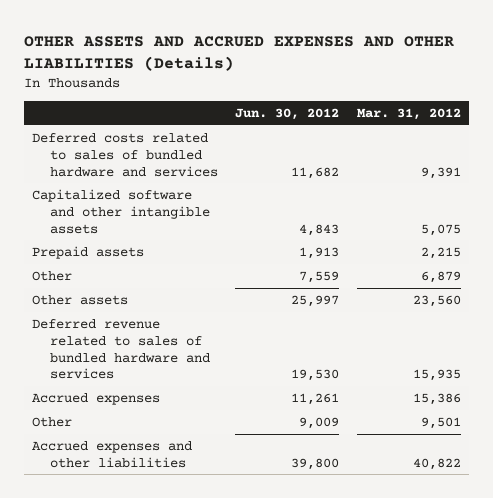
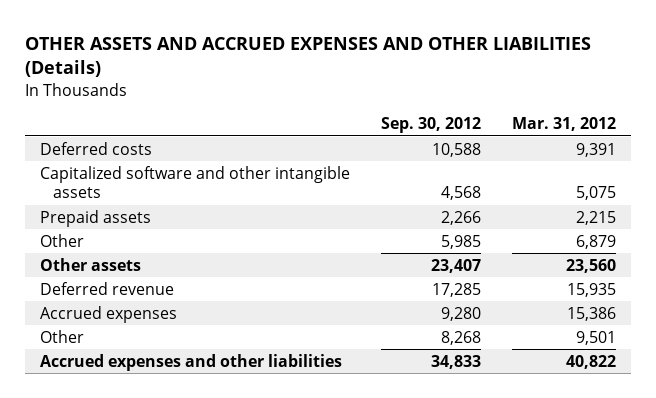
[235,107,340,120] Jun. 30, 2012 -> none
none -> [381,117,482,134] Sep. 30, 2012
[32,132,219,177] Deferred costs related to sales of bundled hardware and services -> [40,141,153,155] Deferred costs
[32,318,211,380] Deferred revenue related to sales of bundled hardware and services -> [40,281,175,295] Deferred revenue

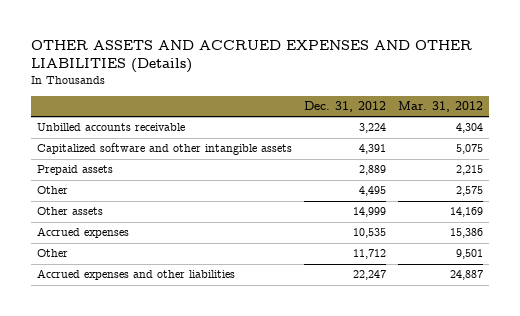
[381,117,482,134] Sep. 30, 2012 -> none
none -> [304,100,387,112] Dec. 31, 2012
[40,141,153,155] Deferred costs -> none
none -> [37,123,186,132] Unbilled accounts receivable
[40,281,175,295] Deferred revenue -> none
[575,234,616,249] 6,879 -> [455,186,483,197] 2,575
[565,258,616,273] 23,560 -> [449,207,483,218] 14,169
[565,354,616,369] 40,822 -> [449,270,483,281] 24,887

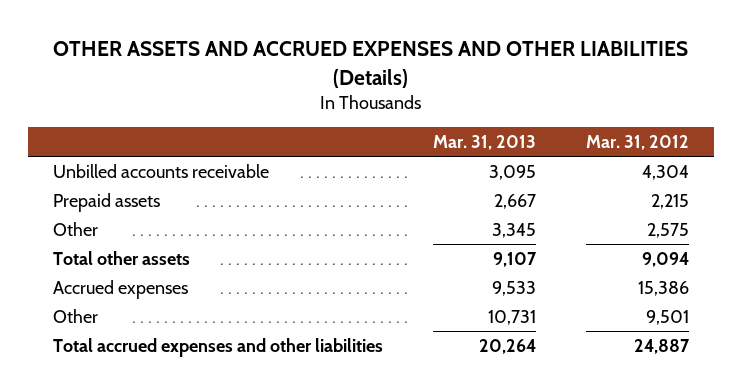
[304,100,387,112] Dec. 31, 2012 -> none
none -> [433,135,537,151] Mar. 31, 2013
[37,143,293,156] Capitalized software and other intangible assets -> none
[37,207,104,216] Other assets -> [53,250,191,265] Total other assets
[449,207,483,218] 14,169 -> [642,251,690,267] 9,094
[37,269,236,281] Accrued expenses and other liabilities -> [53,337,384,357] Total accrued expenses and other liabilities

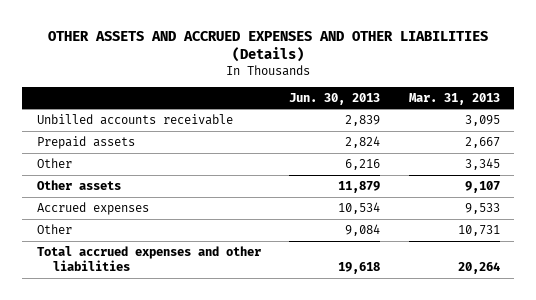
[586,135,690,151] Mar. 31, 2012 -> none
none -> [289,92,381,105] Jun. 30, 2013
[53,250,191,265] Total other assets -> [36,179,121,190] Other assets

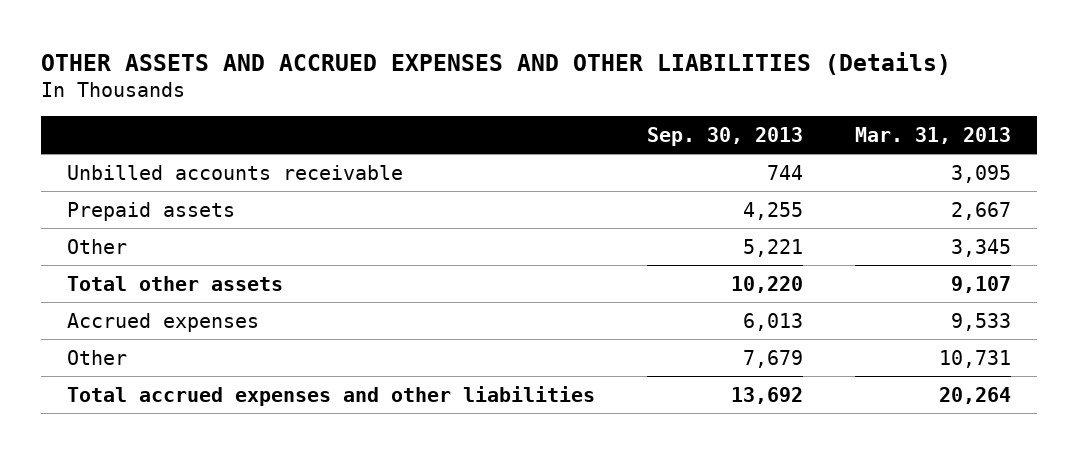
[289,92,381,105] Jun. 30, 2013 -> none
none -> [646,126,803,146] Sep. 30, 2013
[36,179,121,190] Other assets -> [66,275,283,291] Total other assets

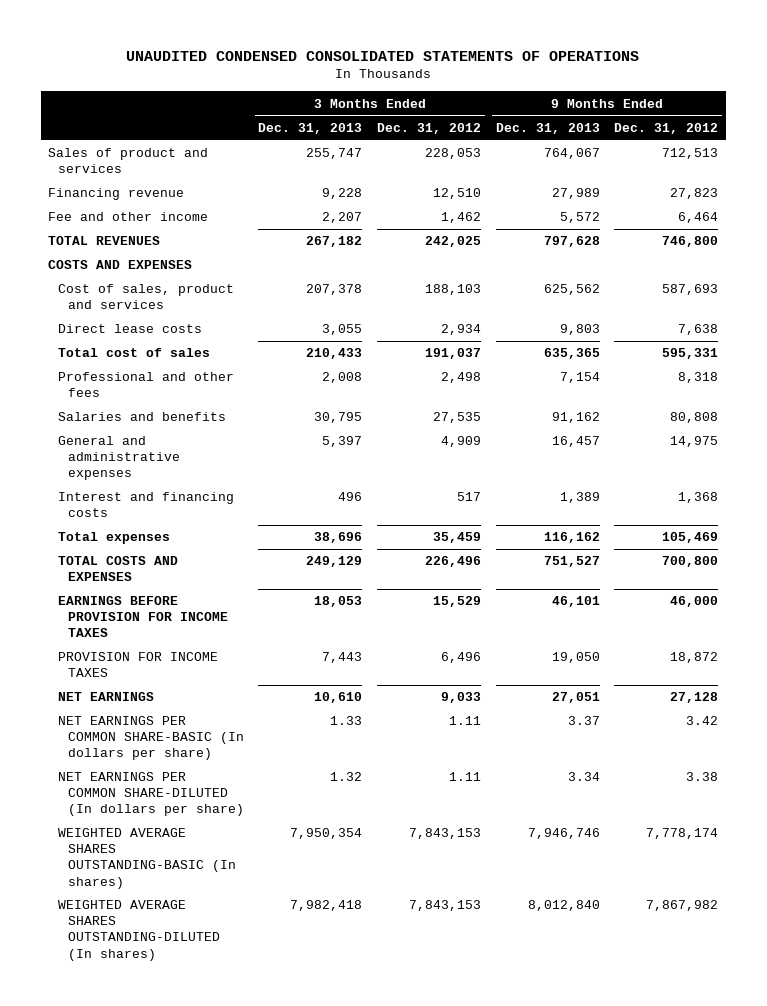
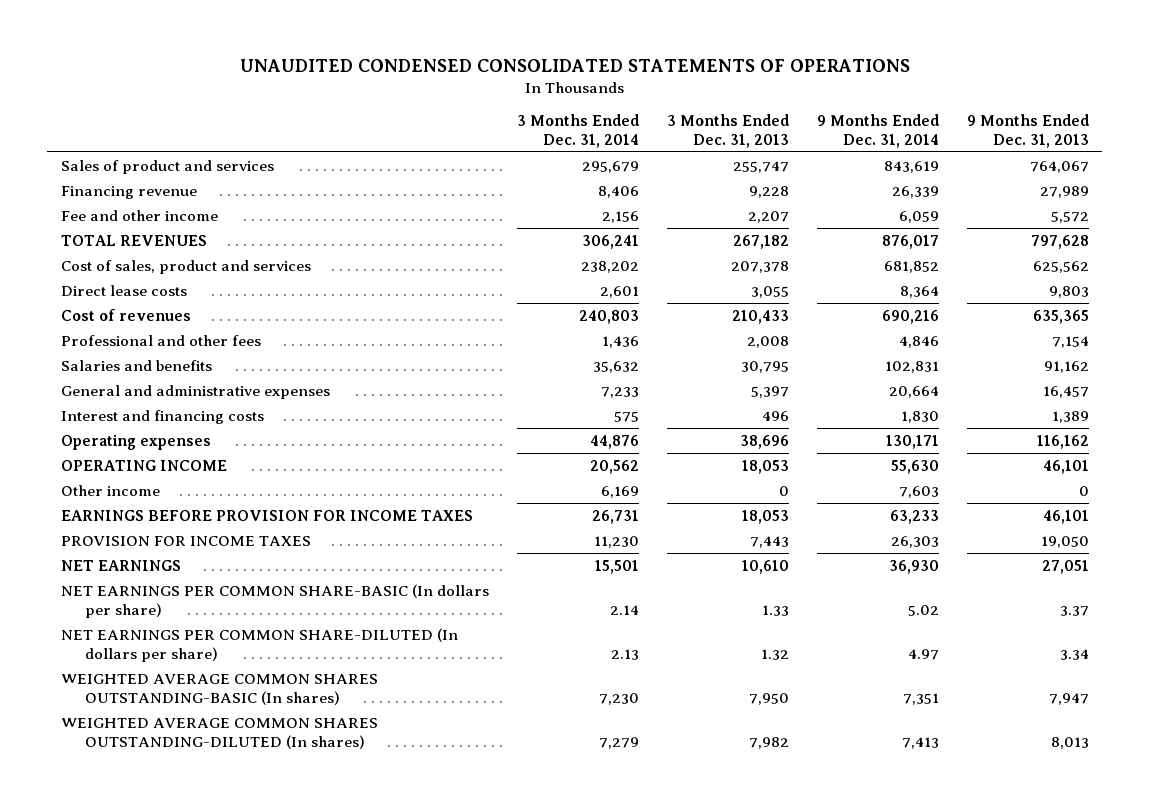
[376,122,481,134] Dec. 31, 2012 -> none
[614,122,719,134] Dec. 31, 2012 -> none
none -> [517,114,640,148] 3 Months Ended Dec. 31, 2014
none -> [816,114,939,148] 9 Months Ended Dec. 31, 2014
[48,260,193,270] COSTS AND EXPENSES -> none
[57,348,210,358] Total cost of sales -> [61,308,192,321] Cost of revenues
[57,556,178,582] TOTAL COSTS AND EXPENSES -> none
[57,532,170,545] Total expenses -> [61,433,212,450] Operating expenses
none -> [61,459,228,471] OPERATING INCOME
none -> [61,484,161,496] Other income
[57,828,236,889] WEIGHTED AVERAGE SHARES OUTSTANDING-BASIC (In shares) -> [61,673,379,705] WEIGHTED AVERAGE COMMON SHARES OUTSTANDING-BASIC (In shares)
[290,828,363,840] 7,950,354 -> [748,692,789,705] 7,950
[527,828,600,840] 7,946,746 -> [1048,692,1089,705] 7,947
[57,900,220,961] WEIGHTED AVERAGE SHARES OUTSTANDING-DILUTED (In shares) -> [61,717,379,749] WEIGHTED AVERAGE COMMON SHARES OUTSTANDING-DILUTED (In shares)
[290,900,363,912] 7,982,418 -> [748,736,789,749] 7,982
[527,900,600,912] 8,012,840 -> [1050,736,1089,749] 8,013

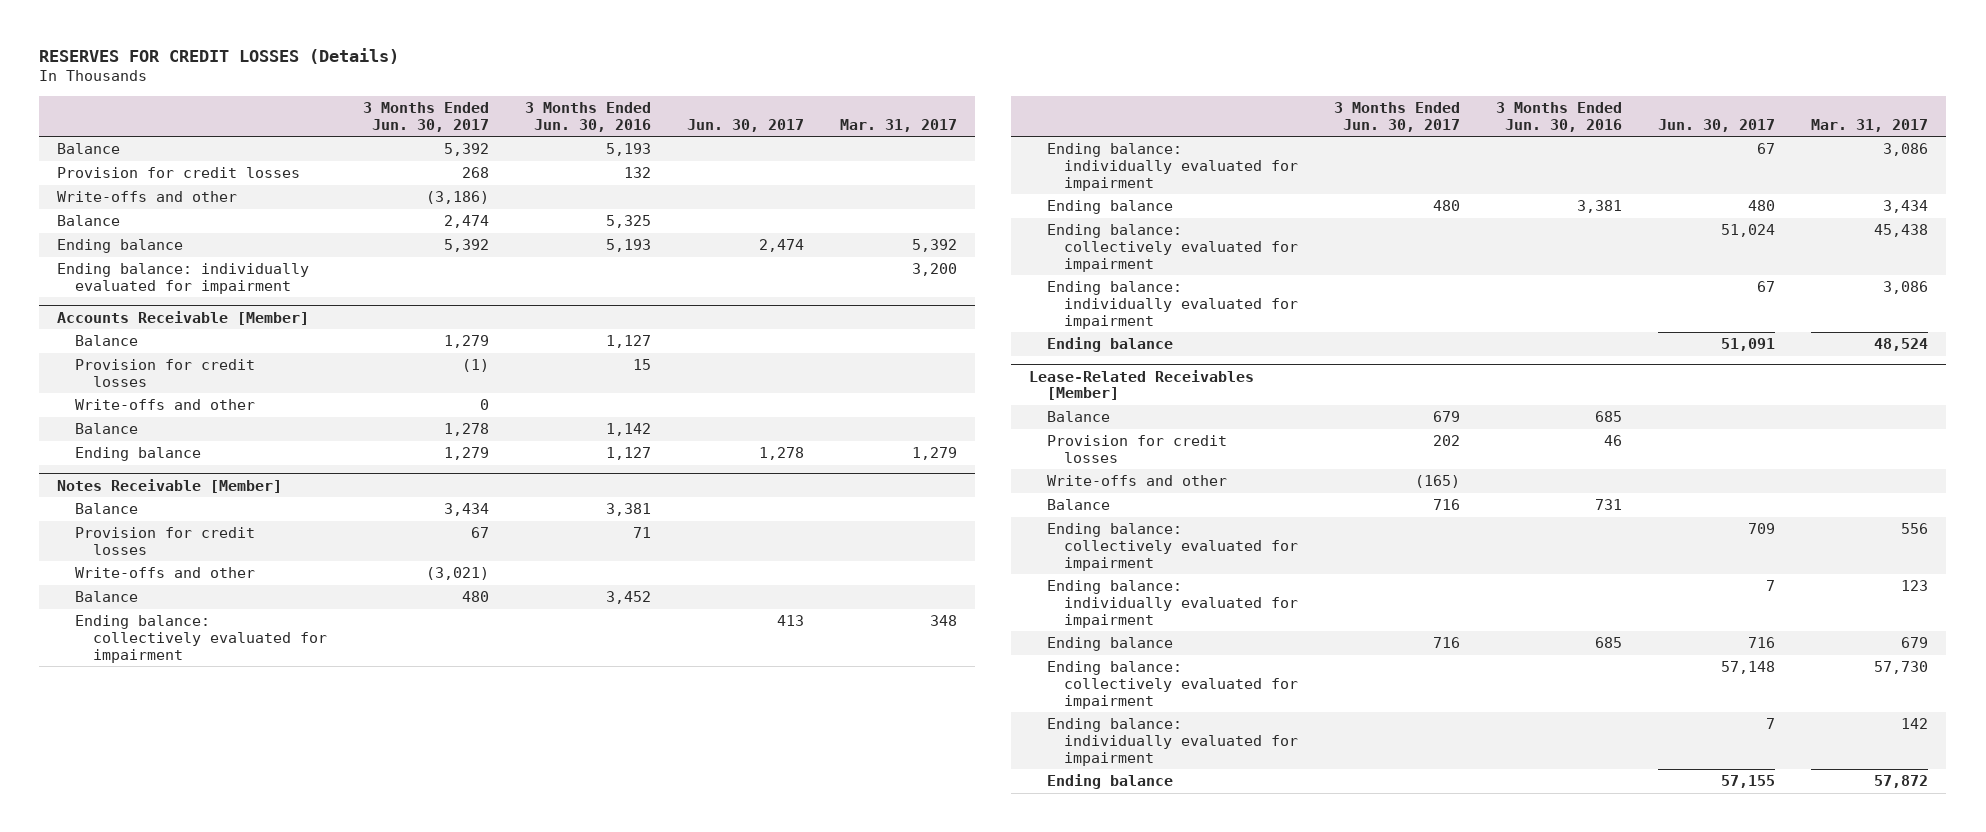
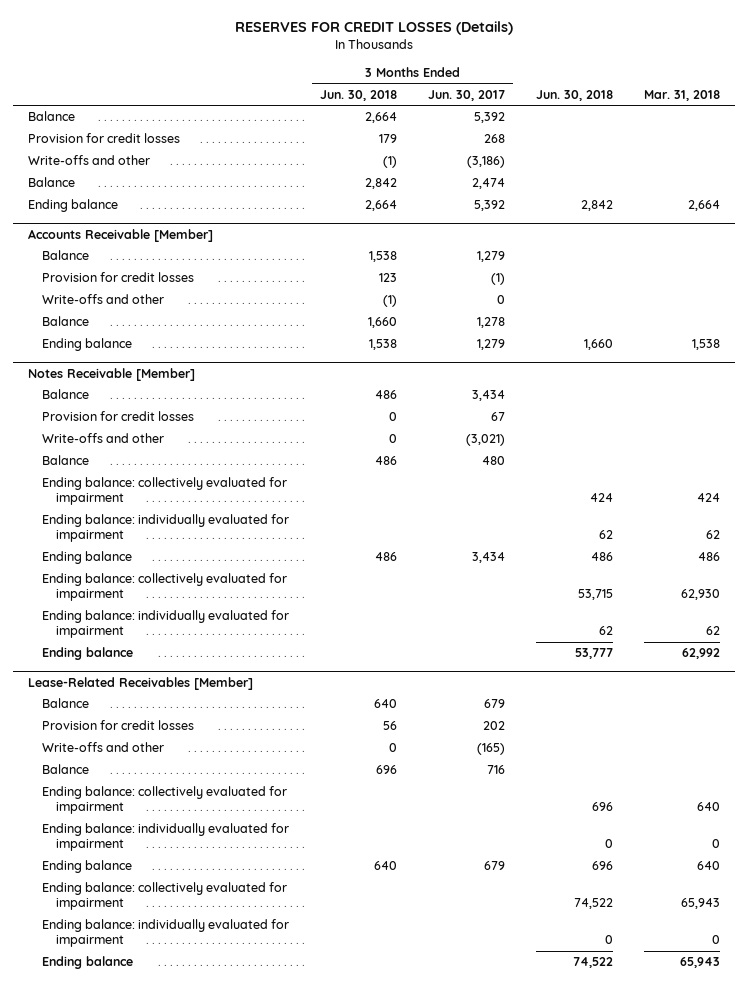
[524,102,651,132] 3 Months Ended Jun. 30, 2016 -> none
[686,118,804,132] Jun. 30, 2017 -> none
[839,118,957,132] Mar. 31, 2017 -> none
none -> [320,89,398,101] Jun. 30, 2018
none -> [535,89,613,101] Jun. 30, 2018
none -> [643,89,720,101] Mar. 31, 2018
[57,263,310,294] Ending balance: individually evaluated for impairment -> none
[1433,200,1461,212] 480 -> [471,552,505,564] 3,434
[1433,637,1461,649] 716 -> [483,861,505,871] 679

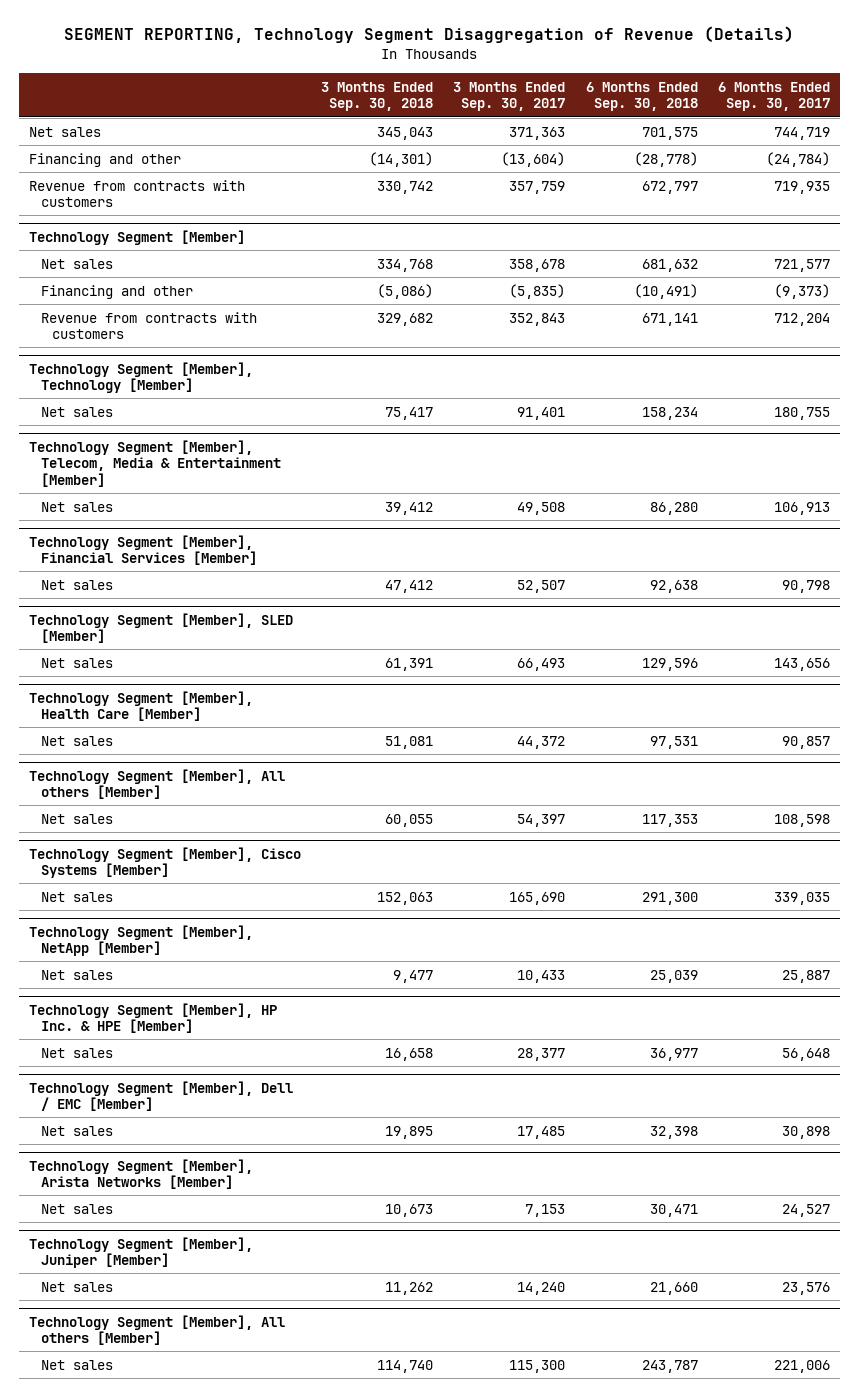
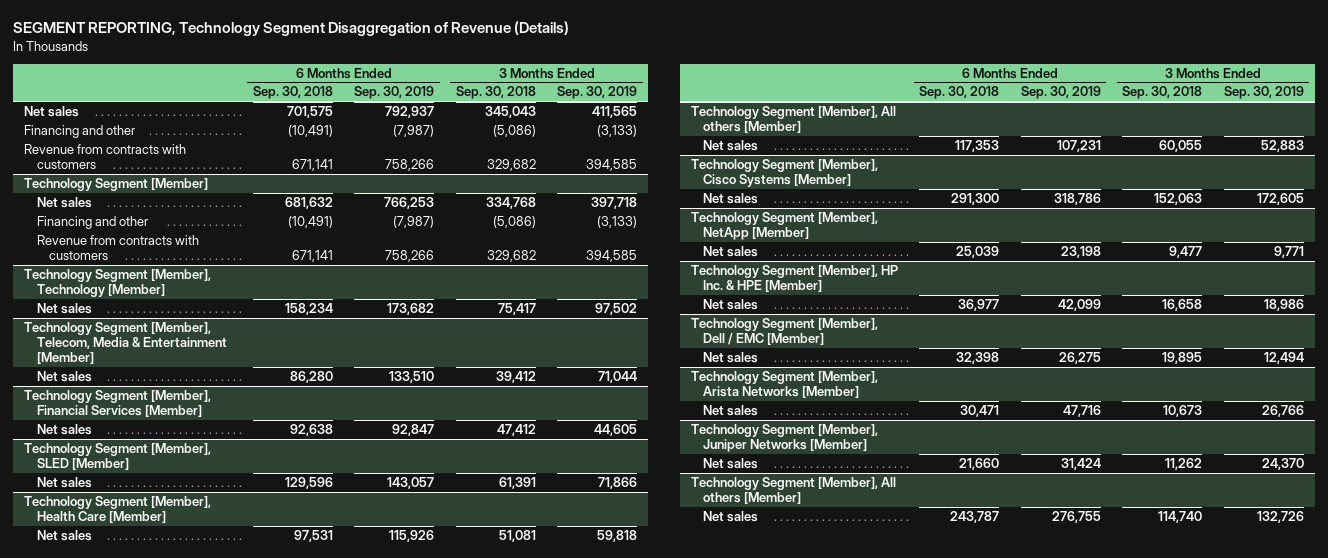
[453,81,566,112] 3 Months Ended Sep. 30, 2017 -> none
[717,81,830,112] 6 Months Ended Sep. 30, 2017 -> none
none -> [354,86,435,100] Sep. 30, 2019
none -> [557,86,638,100] Sep. 30, 2019
[369,151,434,167] (14,301) -> [492,125,536,138] (5,086)
[633,151,698,167] (28,778) -> [287,125,333,138] (10,491)
[377,180,434,194] 330,742 -> [486,159,536,172] 329,682
[641,180,698,194] 672,797 -> [291,159,333,172] 671,141
[28,1236,253,1269] Technology Segment [Member], Juniper [Member] -> [690,424,878,453] Technology Segment [Member], Juniper Networks [Member]

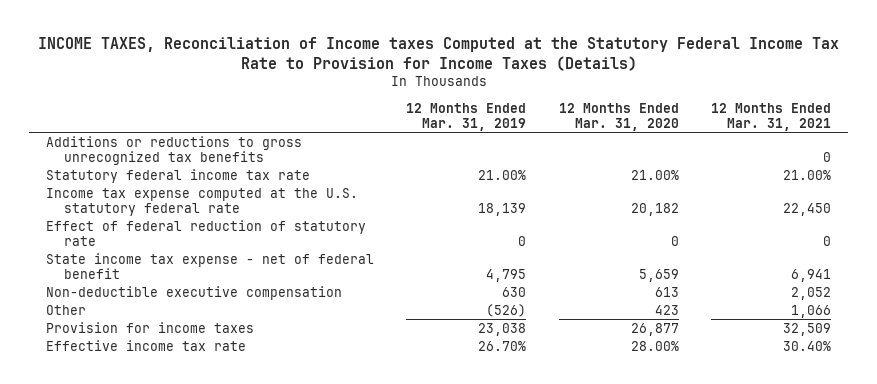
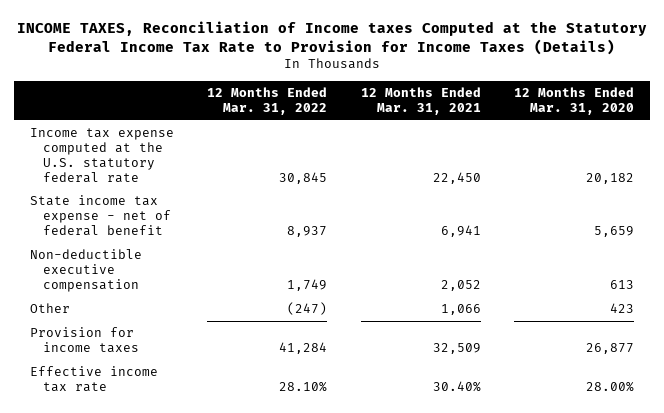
[406,102,527,131] 12 Months Ended Mar. 31, 2019 -> none
none -> [207,87,328,115] 12 Months Ended Mar. 31, 2022
[45,135,302,165] Additions or reductions to gross unrecognized tax benefits -> none
[45,168,310,183] Statutory federal income tax rate -> none
[45,219,366,246] Effect of federal reduction of statutory rate -> none

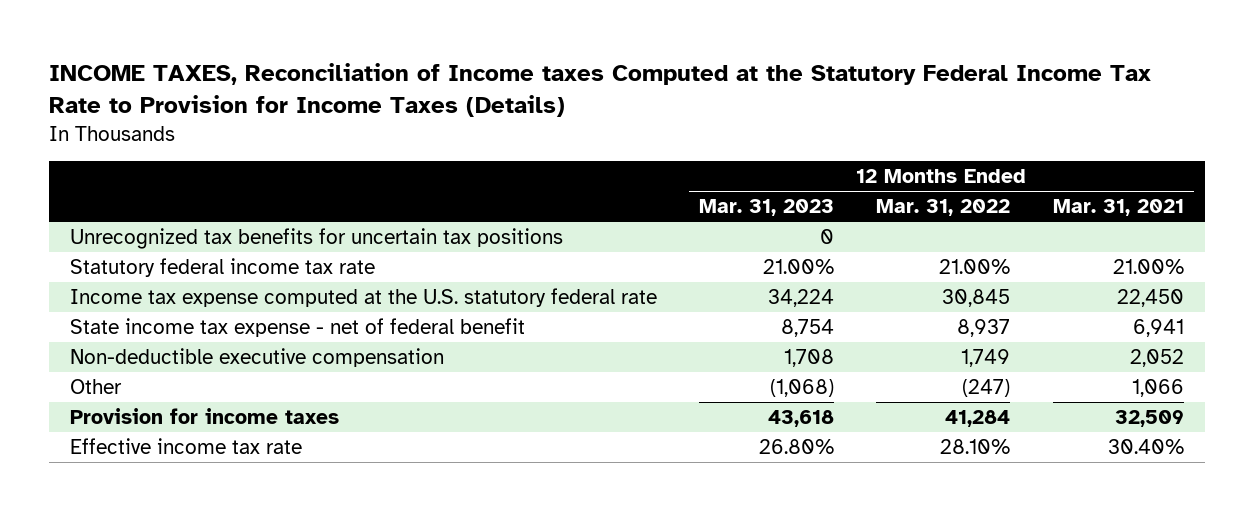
[513,87,634,115] 12 Months Ended Mar. 31, 2020 -> none
none -> [699,199,835,217] Mar. 31, 2023
none -> [70,227,564,249] Unrecognized tax benefits for uncertain tax positions
none -> [70,257,376,277] Statutory federal income tax rate

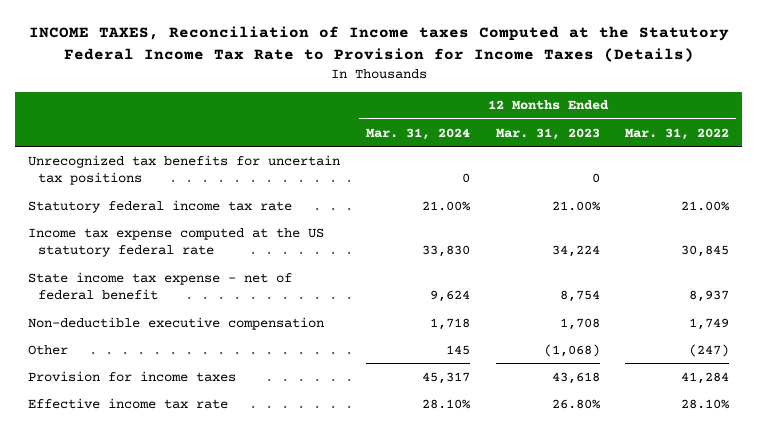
[1052,199,1184,217] Mar. 31, 2021 -> none
none -> [365,127,470,140] Mar. 31, 2024
[70,287,658,307] Income tax expense computed at the U.S. statutory federal rate -> [28,227,325,258] Income tax expense computed at the US statutory federal rate

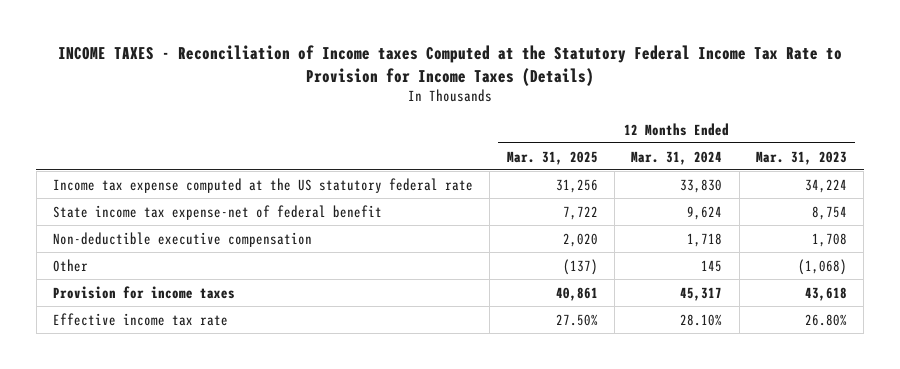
[28,25,729,62] INCOME TAXES, Reconciliation of Income taxes Computed at the Statutory Federal Income Tax Rate to Provision for Income Taxes (Details) -> [57,44,842,86] INCOME TAXES - Reconciliation of Income taxes Computed at the Statutory Federal Income Tax Rate to Provision for Income Taxes (Details)
[625,127,730,140] Mar. 31, 2022 -> none
none -> [506,150,598,165] Mar. 31, 2025
[28,154,341,186] Unrecognized tax benefits for uncertain tax positions -> none
[28,199,293,213] Statutory federal income tax rate -> none
[28,271,293,301] State income tax expense - net of federal benefit -> [52,204,382,220] State income tax expense-net of federal benefit

